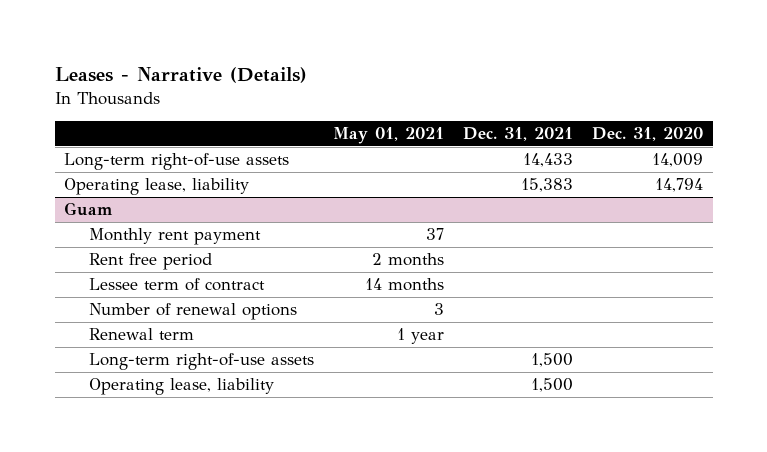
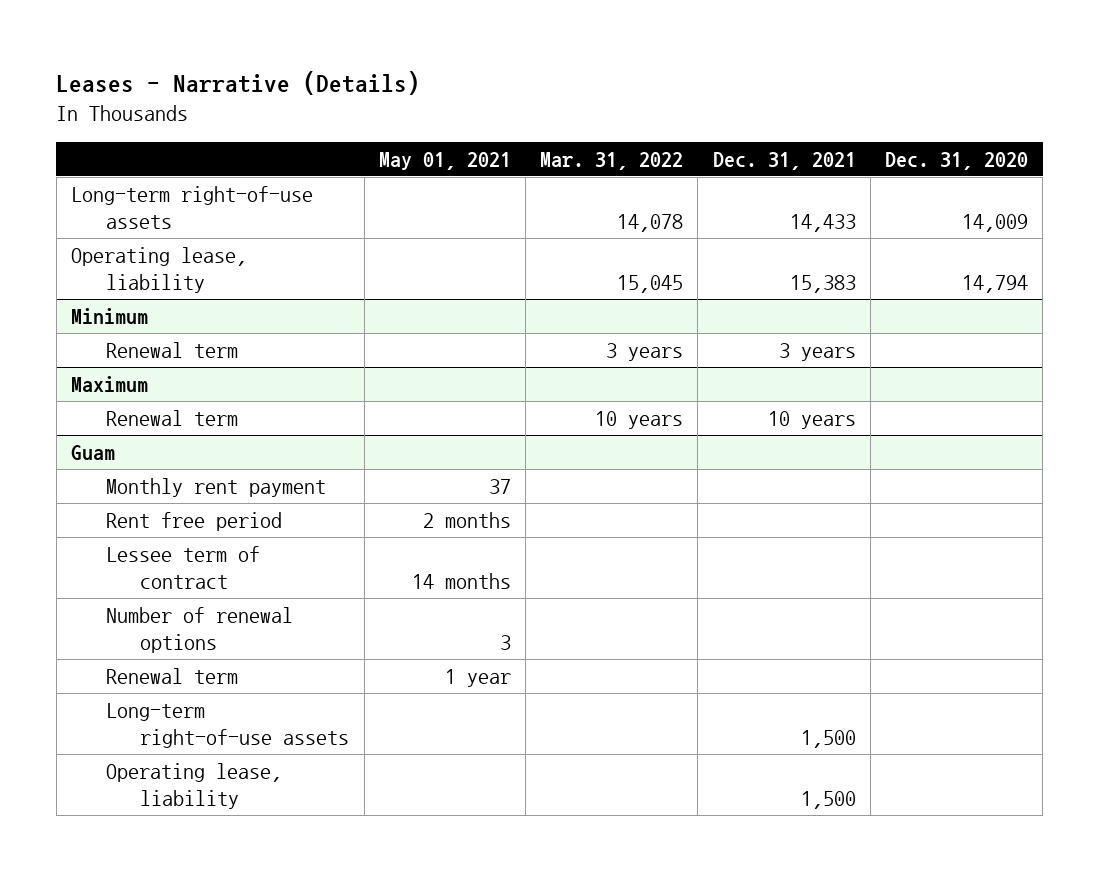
none -> [540,152,684,171] Mar. 31, 2022
none -> [71,307,149,324] Minimum
none -> [105,341,238,358] Renewal term
none -> [71,375,149,392] Maximum
none -> [105,409,238,426] Renewal term

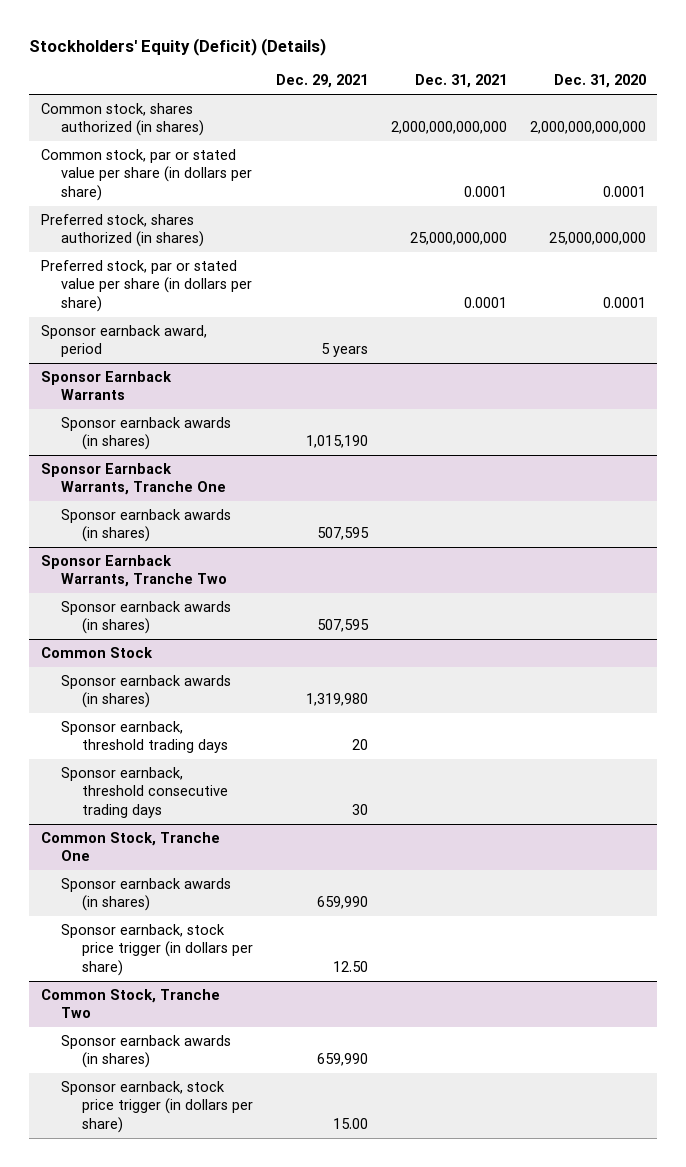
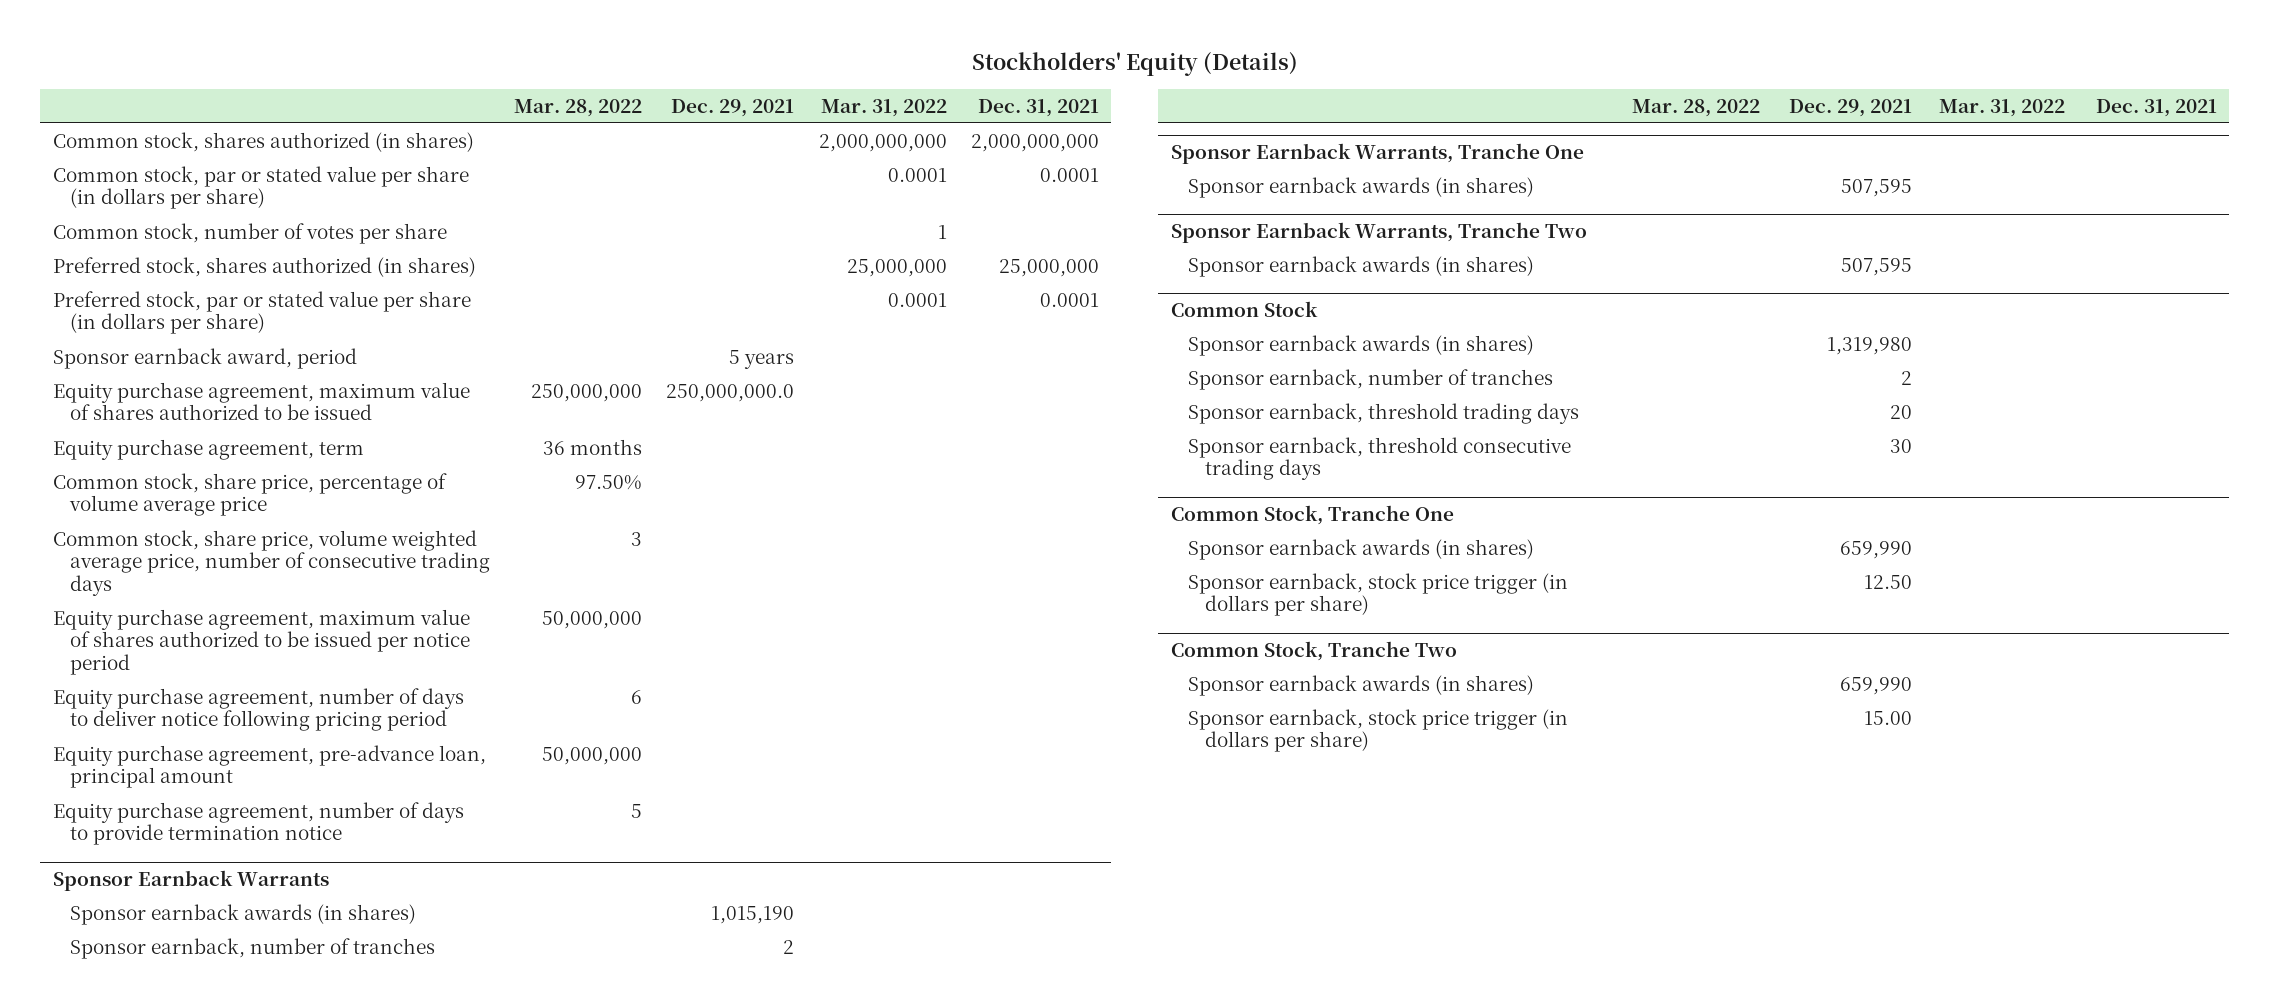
[29,37,327,56] Stockholders' Equity (Deficit) (Details) -> [971,51,1298,76] Stockholders' Equity (Details)
[553,74,646,89] Dec. 31, 2020 -> none
none -> [513,98,642,117] Mar. 28, 2022
none -> [820,98,947,117] Mar. 31, 2022
[390,121,507,135] 2,000,000,000,000 -> [971,133,1100,152] 2,000,000,000
none -> [52,222,447,244] Common stock, number of votes per share
[409,232,507,246] 25,000,000,000 -> [999,258,1100,277] 25,000,000
none -> [52,381,470,421] Equity purchase agreement, maximum value of shares authorized to be issued
none -> [52,438,364,460] Equity purchase agreement, term
none -> [52,472,447,517] Common stock, share price, percentage of volume average price
none -> [52,529,490,596] Common stock, share price, volume weighted average price, number of consecutive trading days
none -> [52,608,470,675] Equity purchase agreement, maximum value of shares authorized to be issued per notice period
none -> [52,687,464,732] Equity purchase agreement, number of days to deliver notice following pricing period
none -> [52,744,486,789] Equity purchase agreement, pre-advance loan, principal amount
none -> [52,801,464,846] Equity purchase agreement, number of days to provide termination notice
none -> [69,937,435,959] Sponsor earnback, number of tranches
none -> [1187,368,1553,390] Sponsor earnback, number of tranches

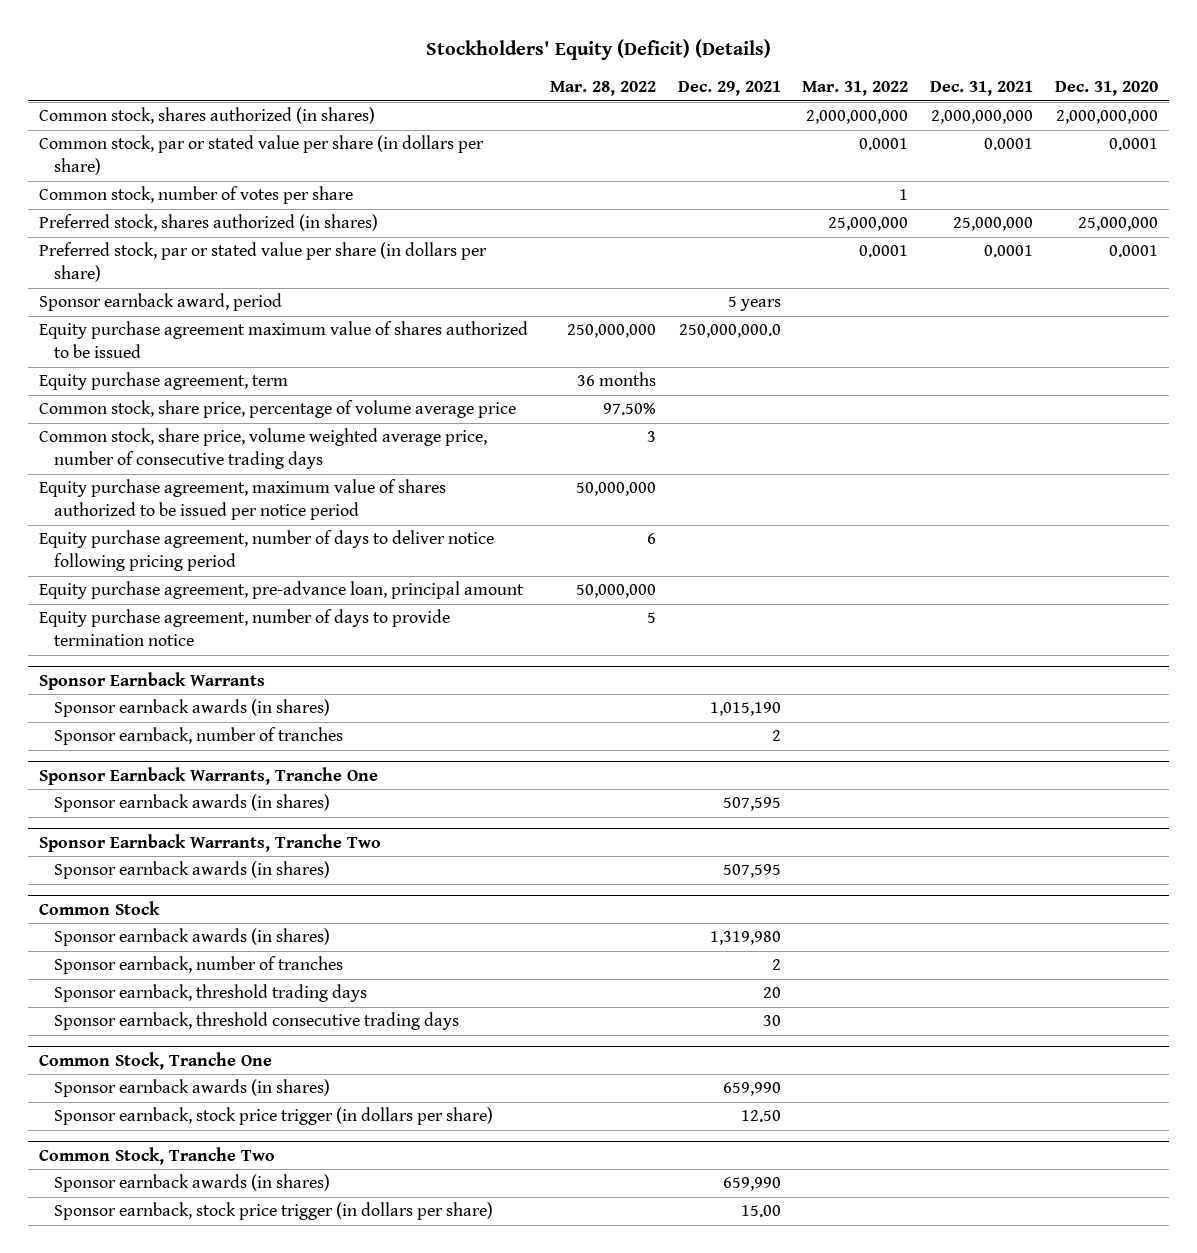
[971,51,1298,76] Stockholders' Equity (Details) -> [425,39,771,61] Stockholders' Equity (Deficit) (Details)
none -> [1055,81,1159,97] Dec. 31, 2020
[52,381,470,421] Equity purchase agreement, maximum value of shares authorized to be issued -> [38,321,528,358] Equity purchase agreement maximum value of shares authorized to be issued

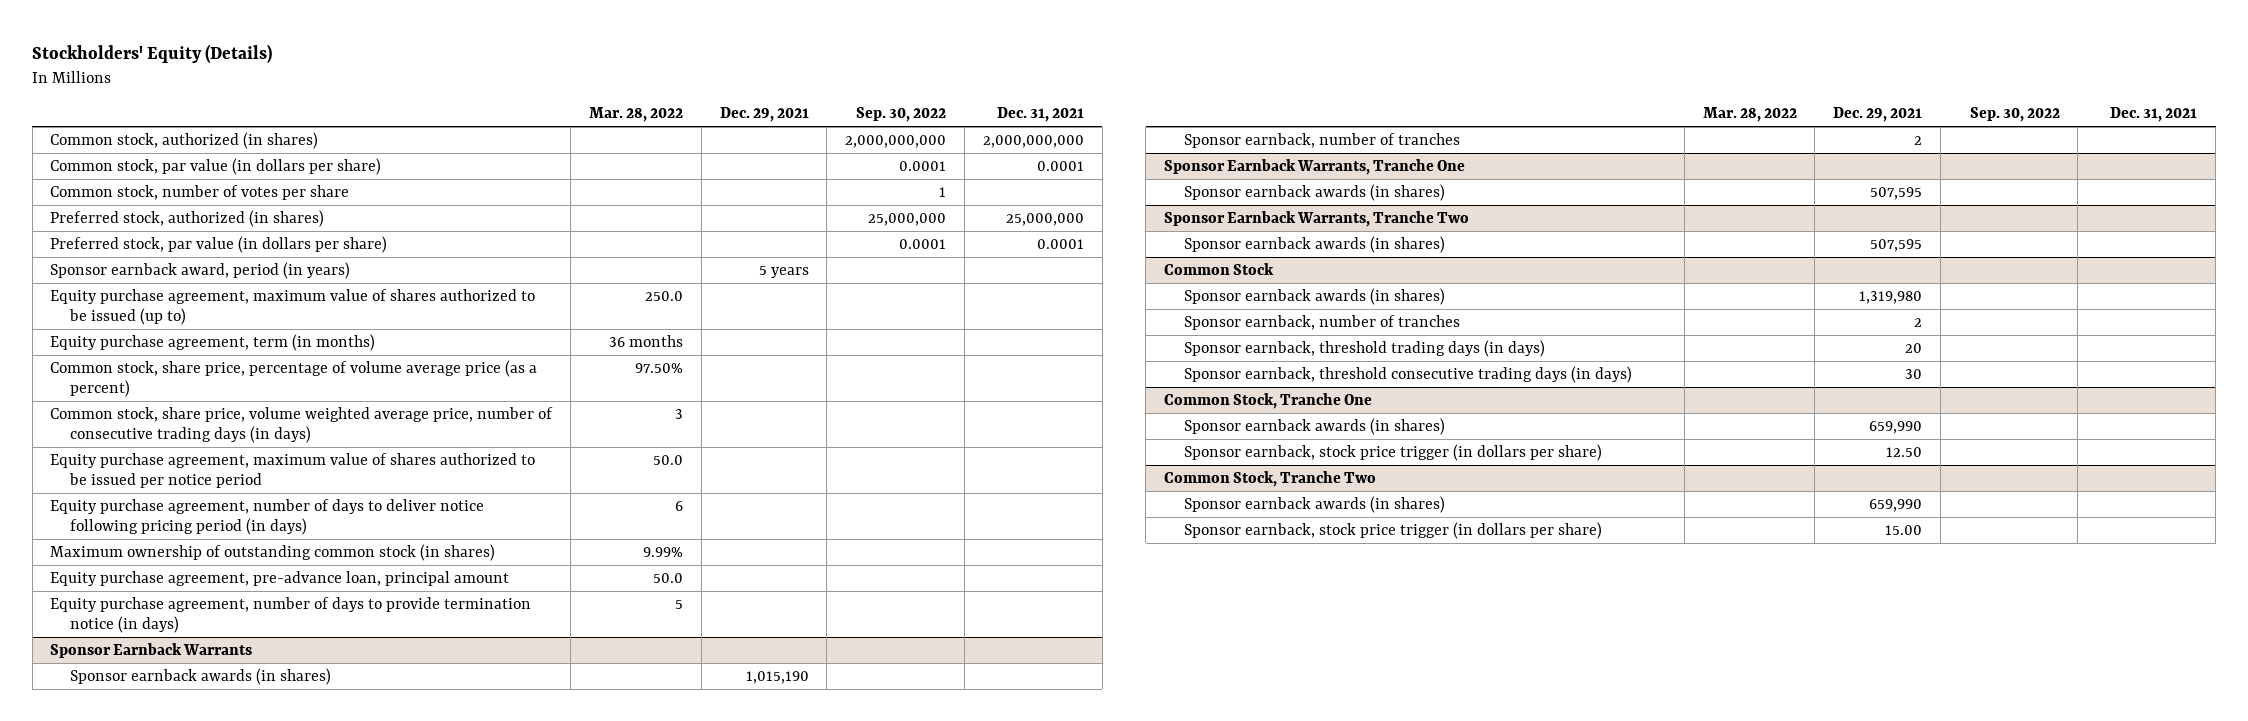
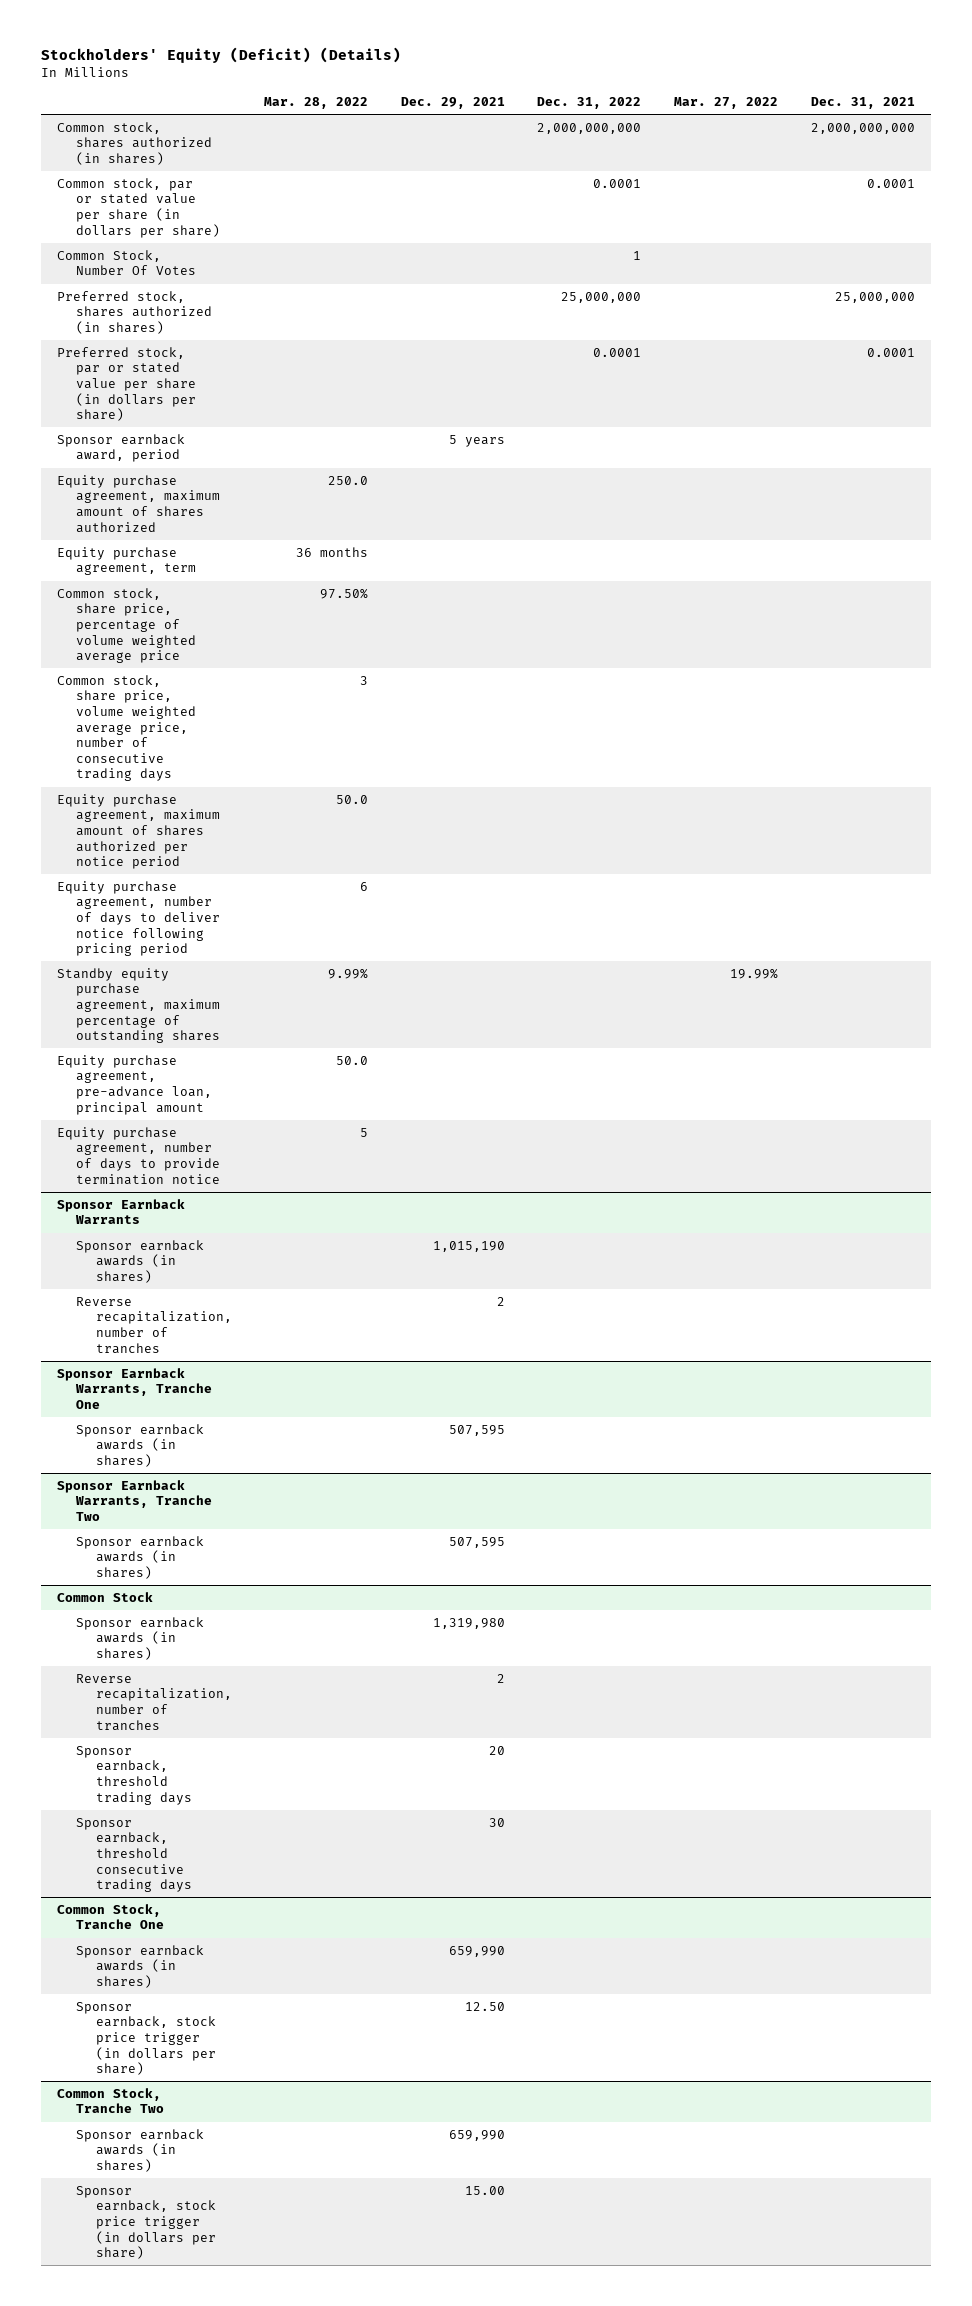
[32,44,273,64] Stockholders' Equity (Details) -> [40,46,401,63] Stockholders' Equity (Deficit) (Details)
[856,107,947,123] Sep. 30, 2022 -> none
none -> [537,96,642,109] Dec. 31, 2022
none -> [674,96,779,109] Mar. 27, 2022
[50,132,319,150] Common stock, authorized (in shares) -> [57,121,213,166] Common stock, shares authorized (in shares)
[50,158,382,176] Common stock, par value (in dollars per share) -> [57,177,221,238] Common stock, par or stated value per share (in dollars per share)
[50,185,350,201] Common stock, number of votes per share -> [57,249,197,276] Common Stock, Number Of Votes
[50,210,325,228] Preferred stock, authorized (in shares) -> [57,290,213,335] Preferred stock, shares authorized (in shares)
[50,236,388,254] Preferred stock, par value (in dollars per share) -> [57,346,197,422] Preferred stock, par or stated value per share (in dollars per share)
[50,262,351,280] Sponsor earnback award, period (in years) -> [57,433,186,463] Sponsor earnback award, period
[50,289,536,326] Equity purchase agreement, maximum value of shares authorized to be issued (up to) -> [57,474,221,533] Equity purchase agreement, maximum amount of shares authorized
[50,334,376,352] Equity purchase agreement, term (in months) -> [57,546,197,576] Equity purchase agreement, term
[50,360,538,398] Common stock, share price, percentage of volume average price (as a percent) -> [57,587,197,664] Common stock, share price, percentage of volume weighted average price
[50,407,554,444] Common stock, share price, volume weighted average price, number of consecutive trading days (in days) -> [57,674,197,782] Common stock, share price, volume weighted average price, number of consecutive trading days
[50,453,536,489] Equity purchase agreement, maximum value of shares authorized to be issued per notice period -> [57,793,221,870] Equity purchase agreement, maximum amount of shares authorized per notice period
[50,499,485,536] Equity purchase agreement, number of days to deliver notice following pricing period (in days) -> [57,880,221,957] Equity purchase agreement, number of days to deliver notice following pricing period
[50,544,496,562] Maximum ownership of outstanding common stock (in shares) -> [57,967,221,1044] Standby equity purchase agreement, maximum percentage of outstanding shares
[50,597,532,634] Equity purchase agreement, number of days to provide termination notice (in days) -> [57,1126,221,1185] Equity purchase agreement, number of days to provide termination notice
[1183,133,1460,149] Sponsor earnback, number of tranches -> [76,1296,232,1354] Reverse recapitalization, number of tranches
[1183,315,1460,331] Sponsor earnback, number of tranches -> [76,1673,232,1731] Reverse recapitalization, number of tranches
[1183,340,1545,358] Sponsor earnback, threshold trading days (in days) -> [76,1745,192,1805] Sponsor earnback, threshold trading days
[1183,366,1632,384] Sponsor earnback, threshold consecutive trading days (in days) -> [76,1817,192,1893] Sponsor earnback, threshold consecutive trading days

